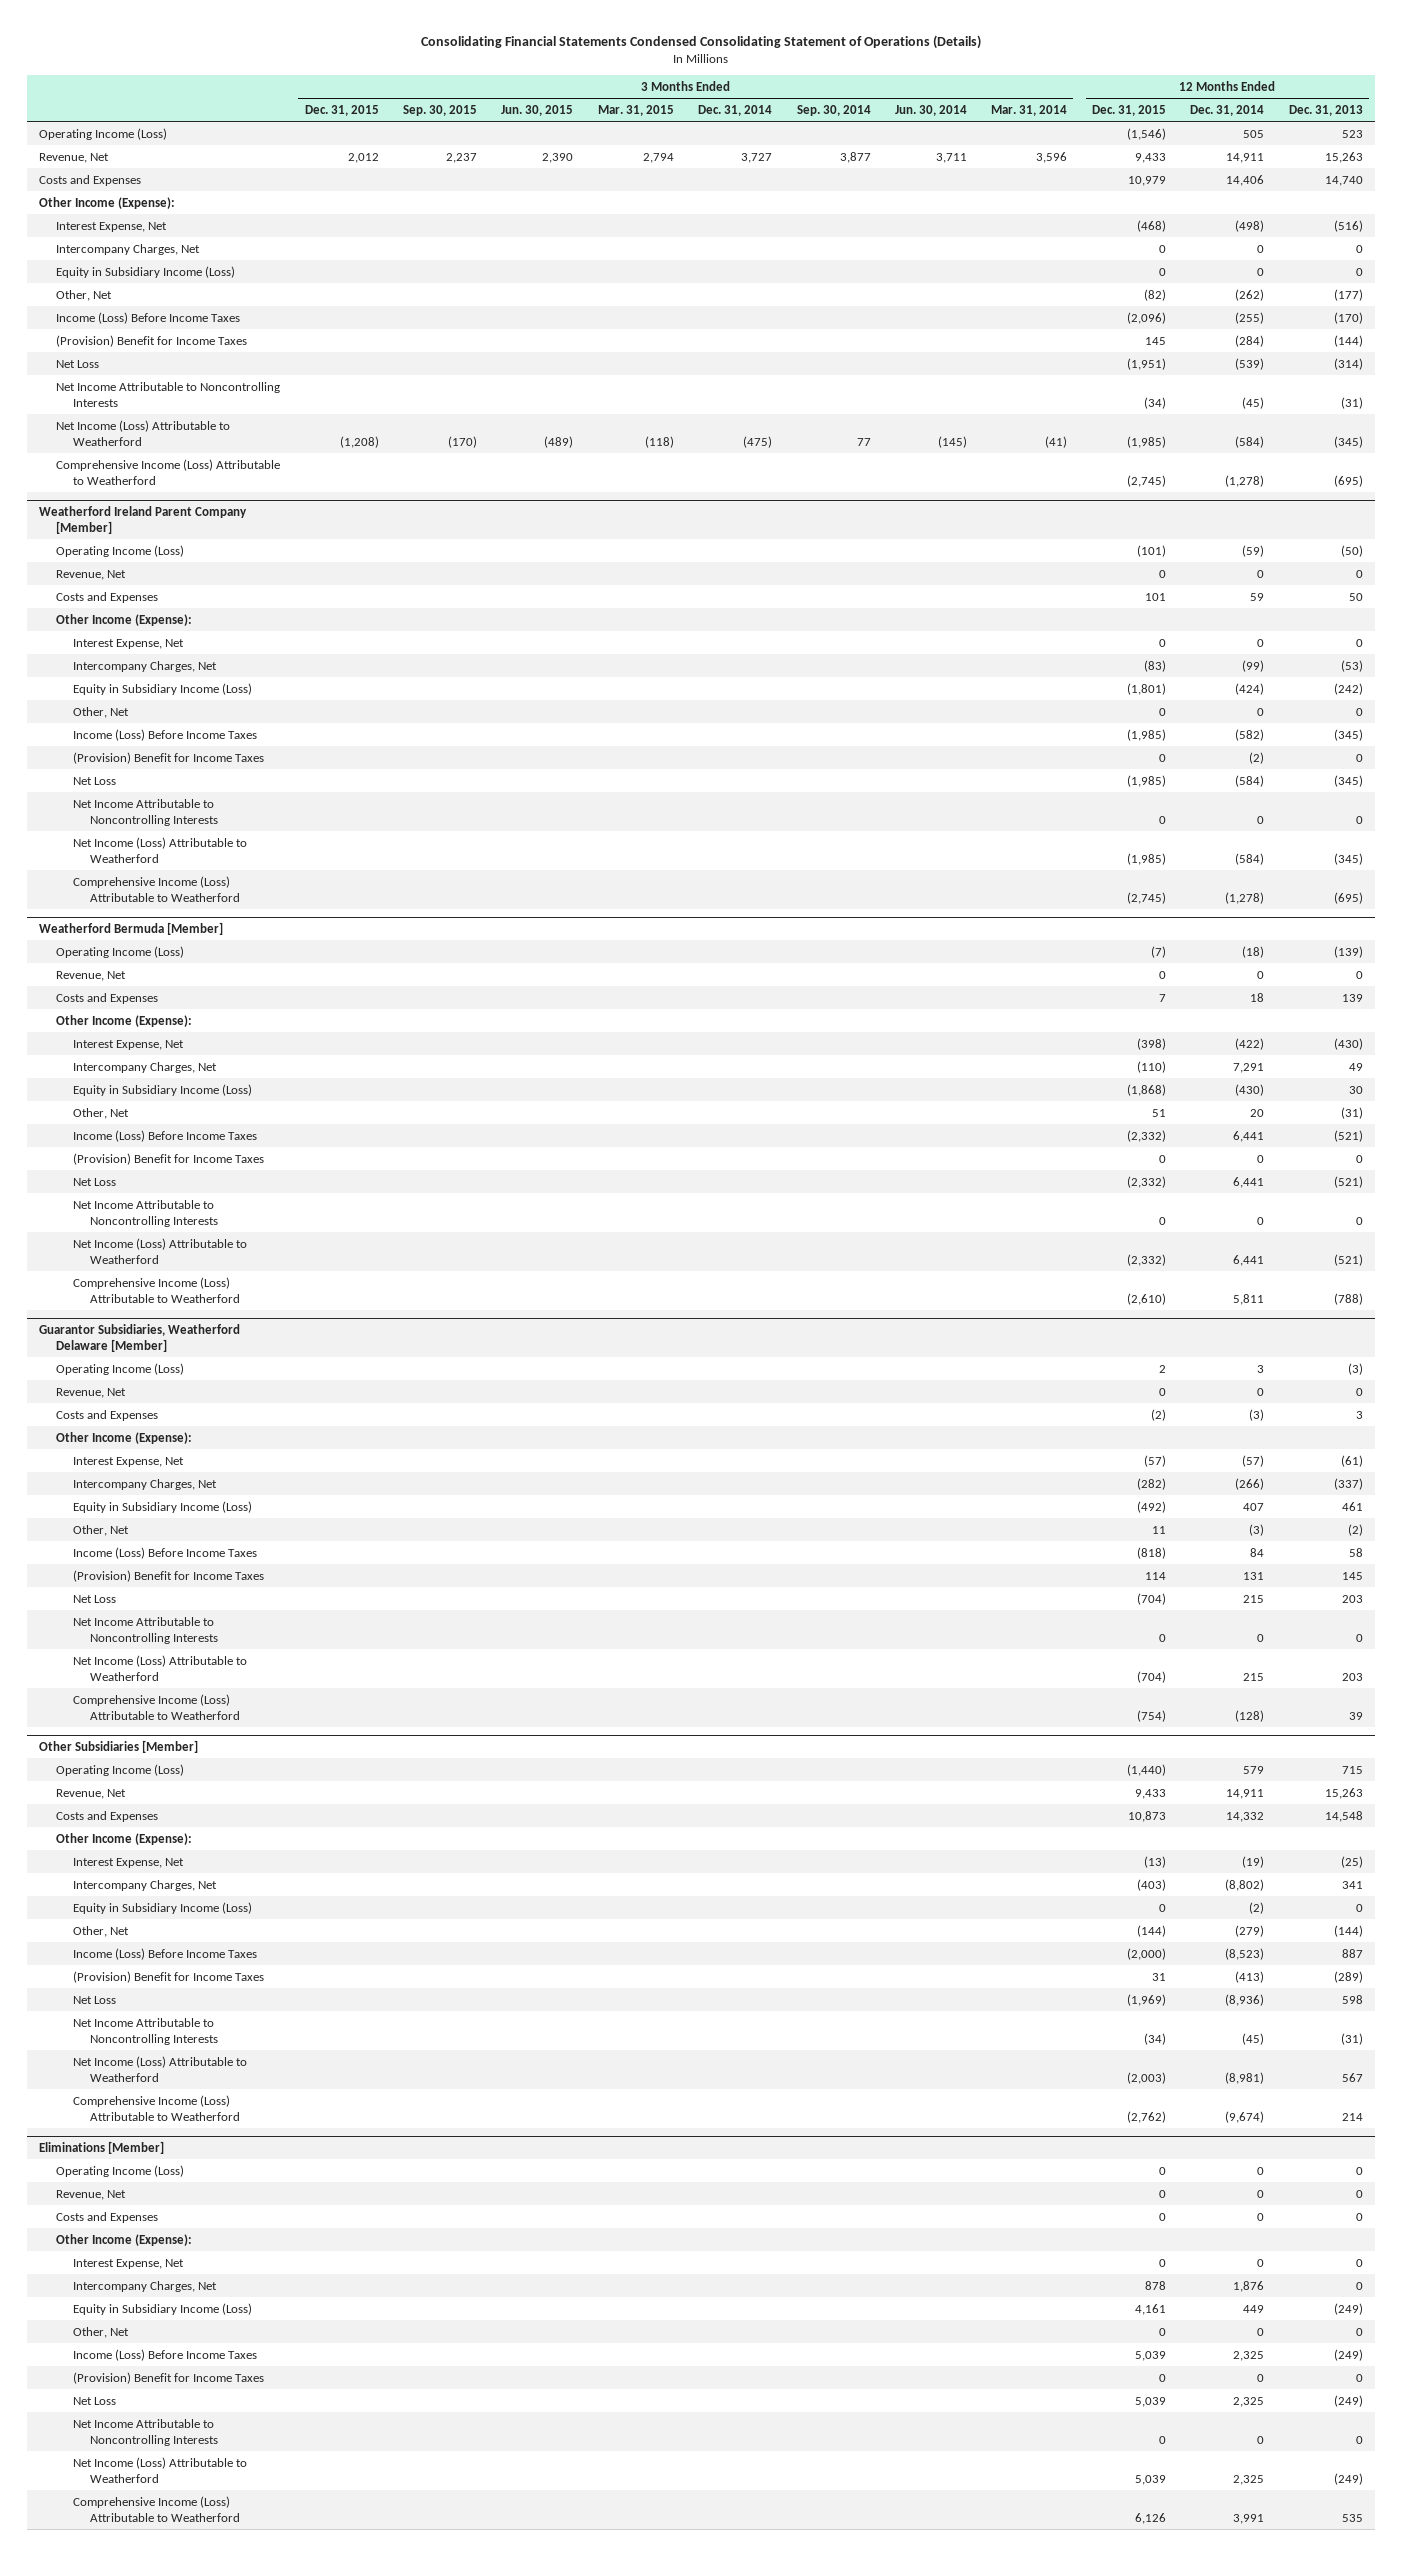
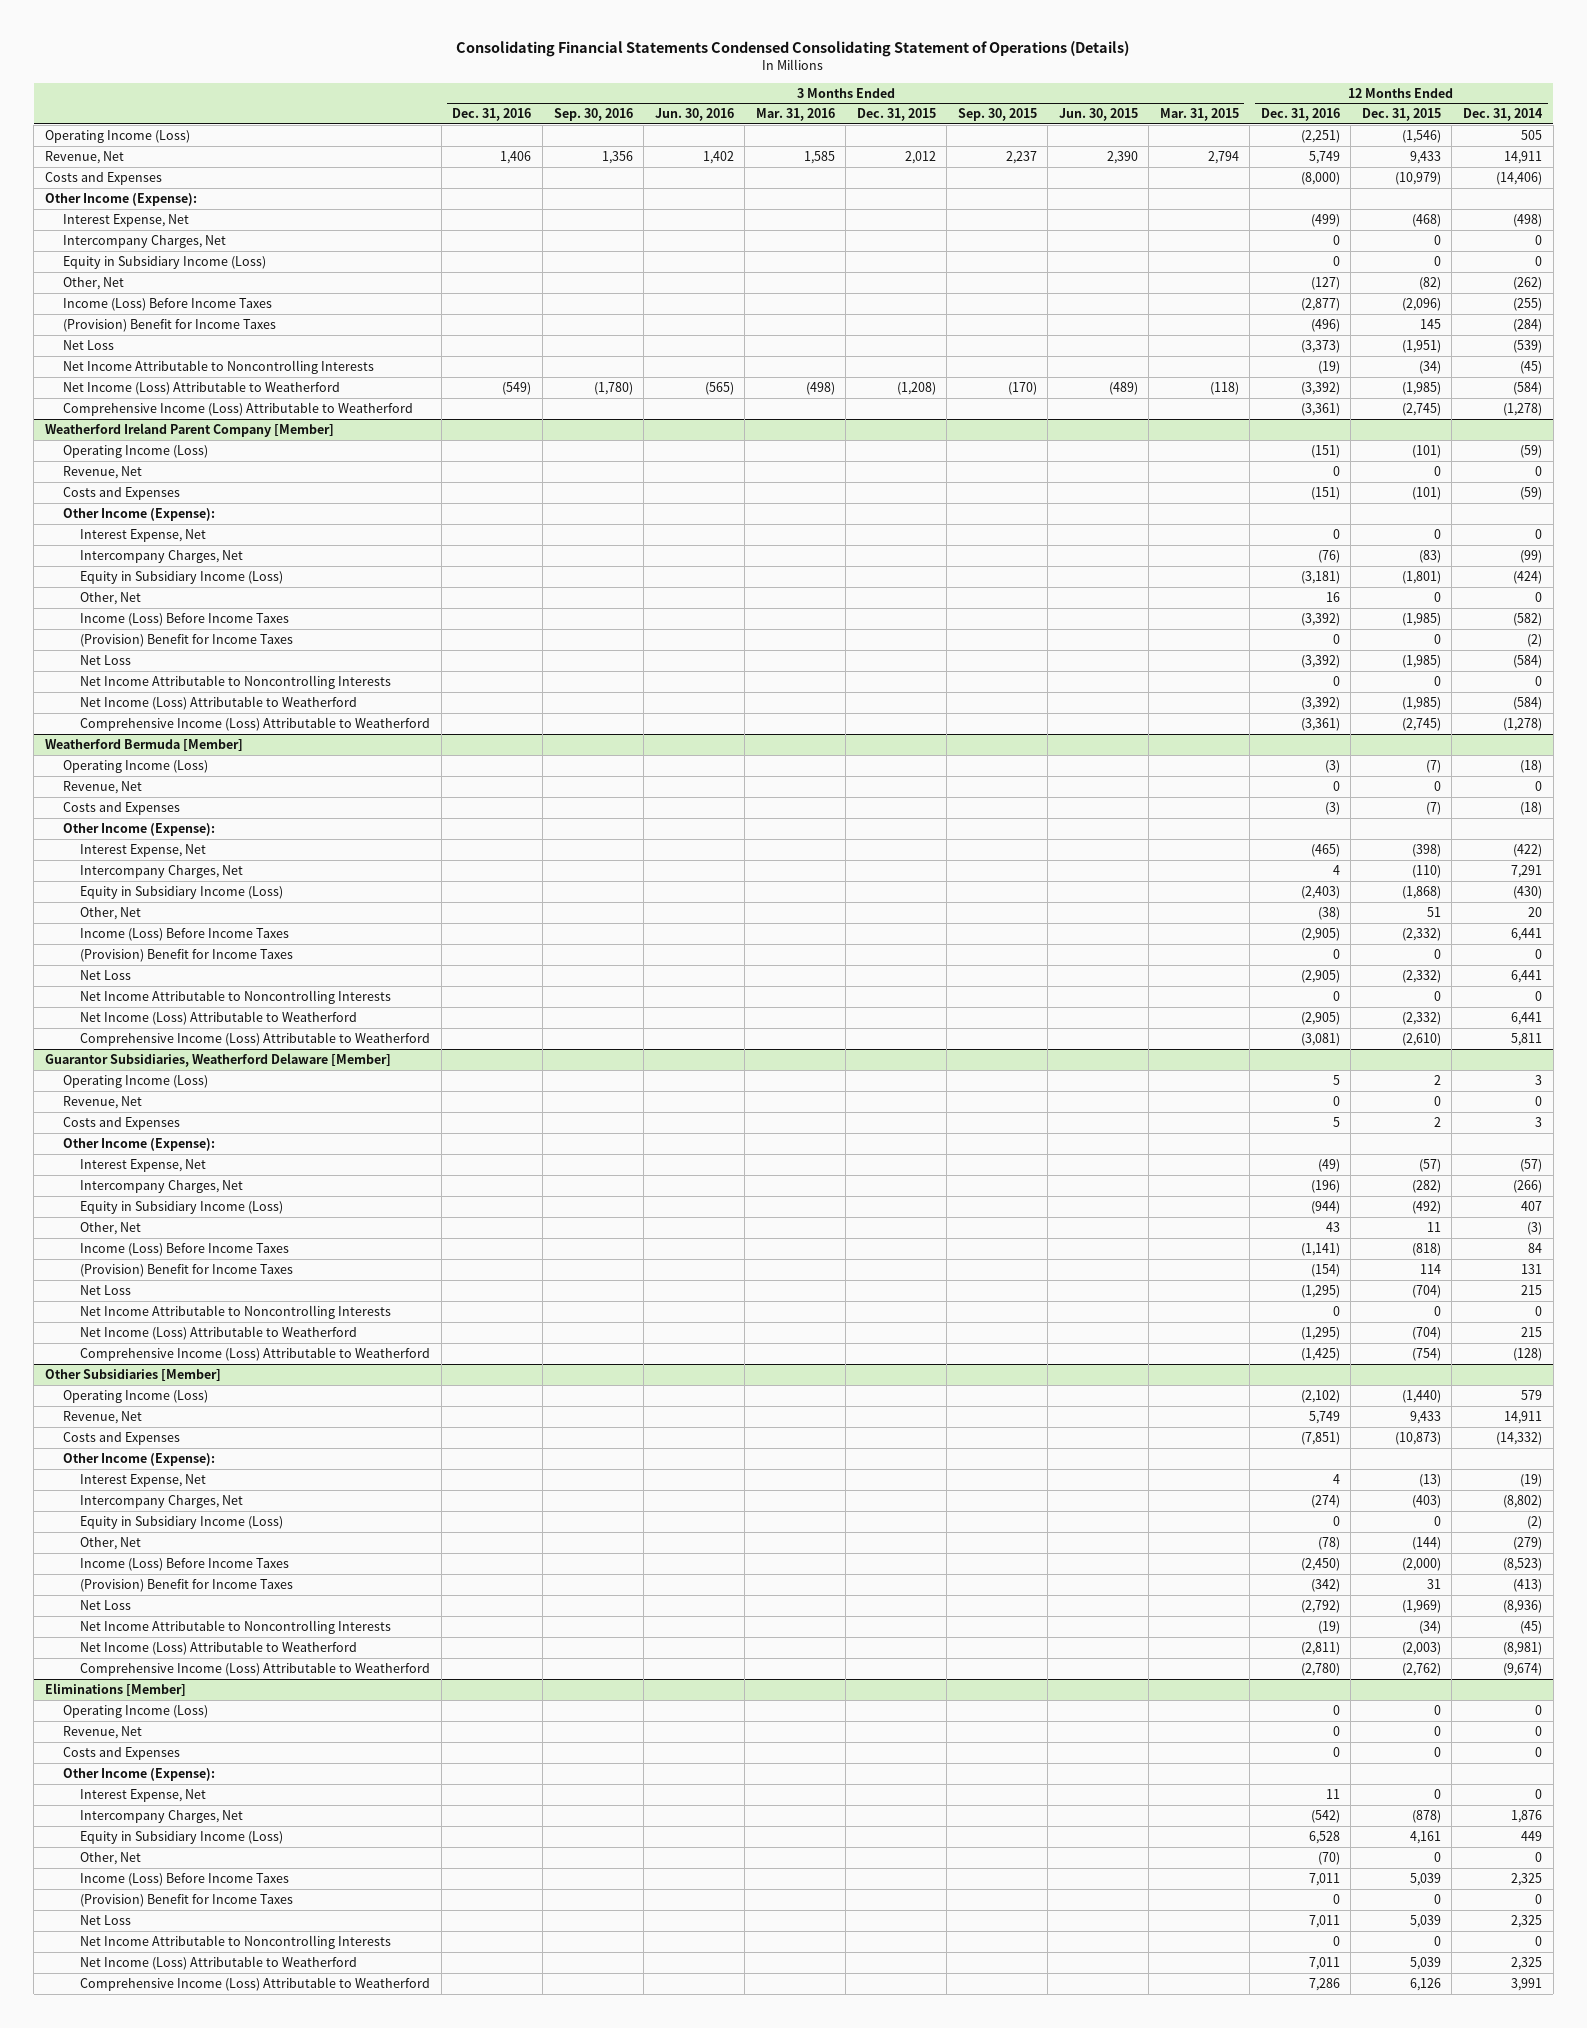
[698,104,773,116] Dec. 31, 2014 -> none
[796,104,871,116] Sep. 30, 2014 -> none
[894,104,967,116] Jun. 30, 2014 -> none
[991,104,1068,116] Mar. 31, 2014 -> none
[1288,104,1363,116] Dec. 31, 2013 -> none
none -> [452,108,532,122] Dec. 31, 2016
none -> [553,108,633,122] Sep. 30, 2016
none -> [654,108,734,122] Jun. 30, 2016
none -> [755,108,835,122] Mar. 31, 2016
none -> [1260,108,1340,122] Dec. 31, 2016
[1127,175,1166,186] 10,979 -> [1394,171,1441,185] (10,979)
[1226,174,1265,186] 14,406 -> [1496,171,1543,185] (14,406)
[1144,592,1166,601] 101 -> [1411,486,1441,500] (101)
[1250,592,1265,601] 59 -> [1520,486,1543,500] (59)
[1158,993,1166,1002] 7 -> [1425,801,1441,815] (7)
[1250,992,1265,1002] 18 -> [1520,801,1543,815] (18)
[1150,1408,1166,1421] (2) -> [1433,1116,1441,1127] 2
[1249,1408,1265,1421] (3) -> [1535,1116,1543,1127] 3
[1127,1810,1166,1822] 10,873 -> [1394,1431,1441,1445] (10,873)
[1226,1811,1265,1822] 14,332 -> [1496,1431,1543,1445] (14,332)
[1144,2280,1166,2290] 878 -> [1411,1809,1441,1823] (878)

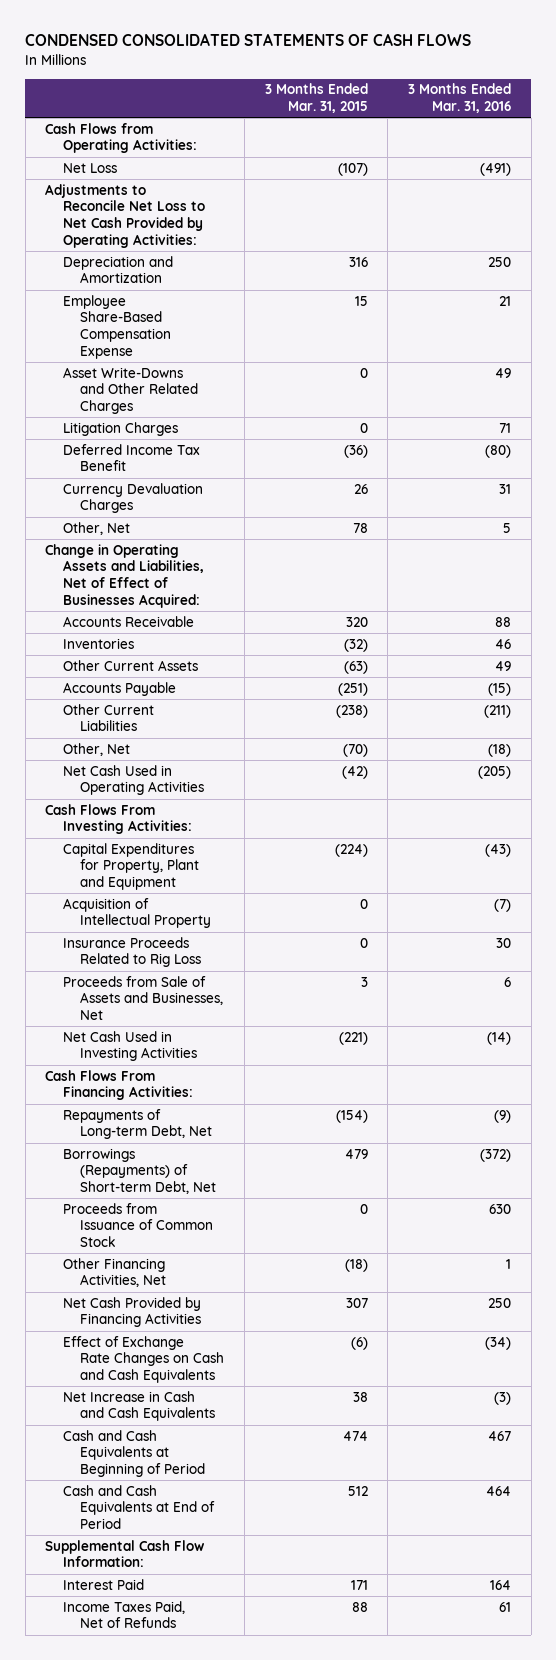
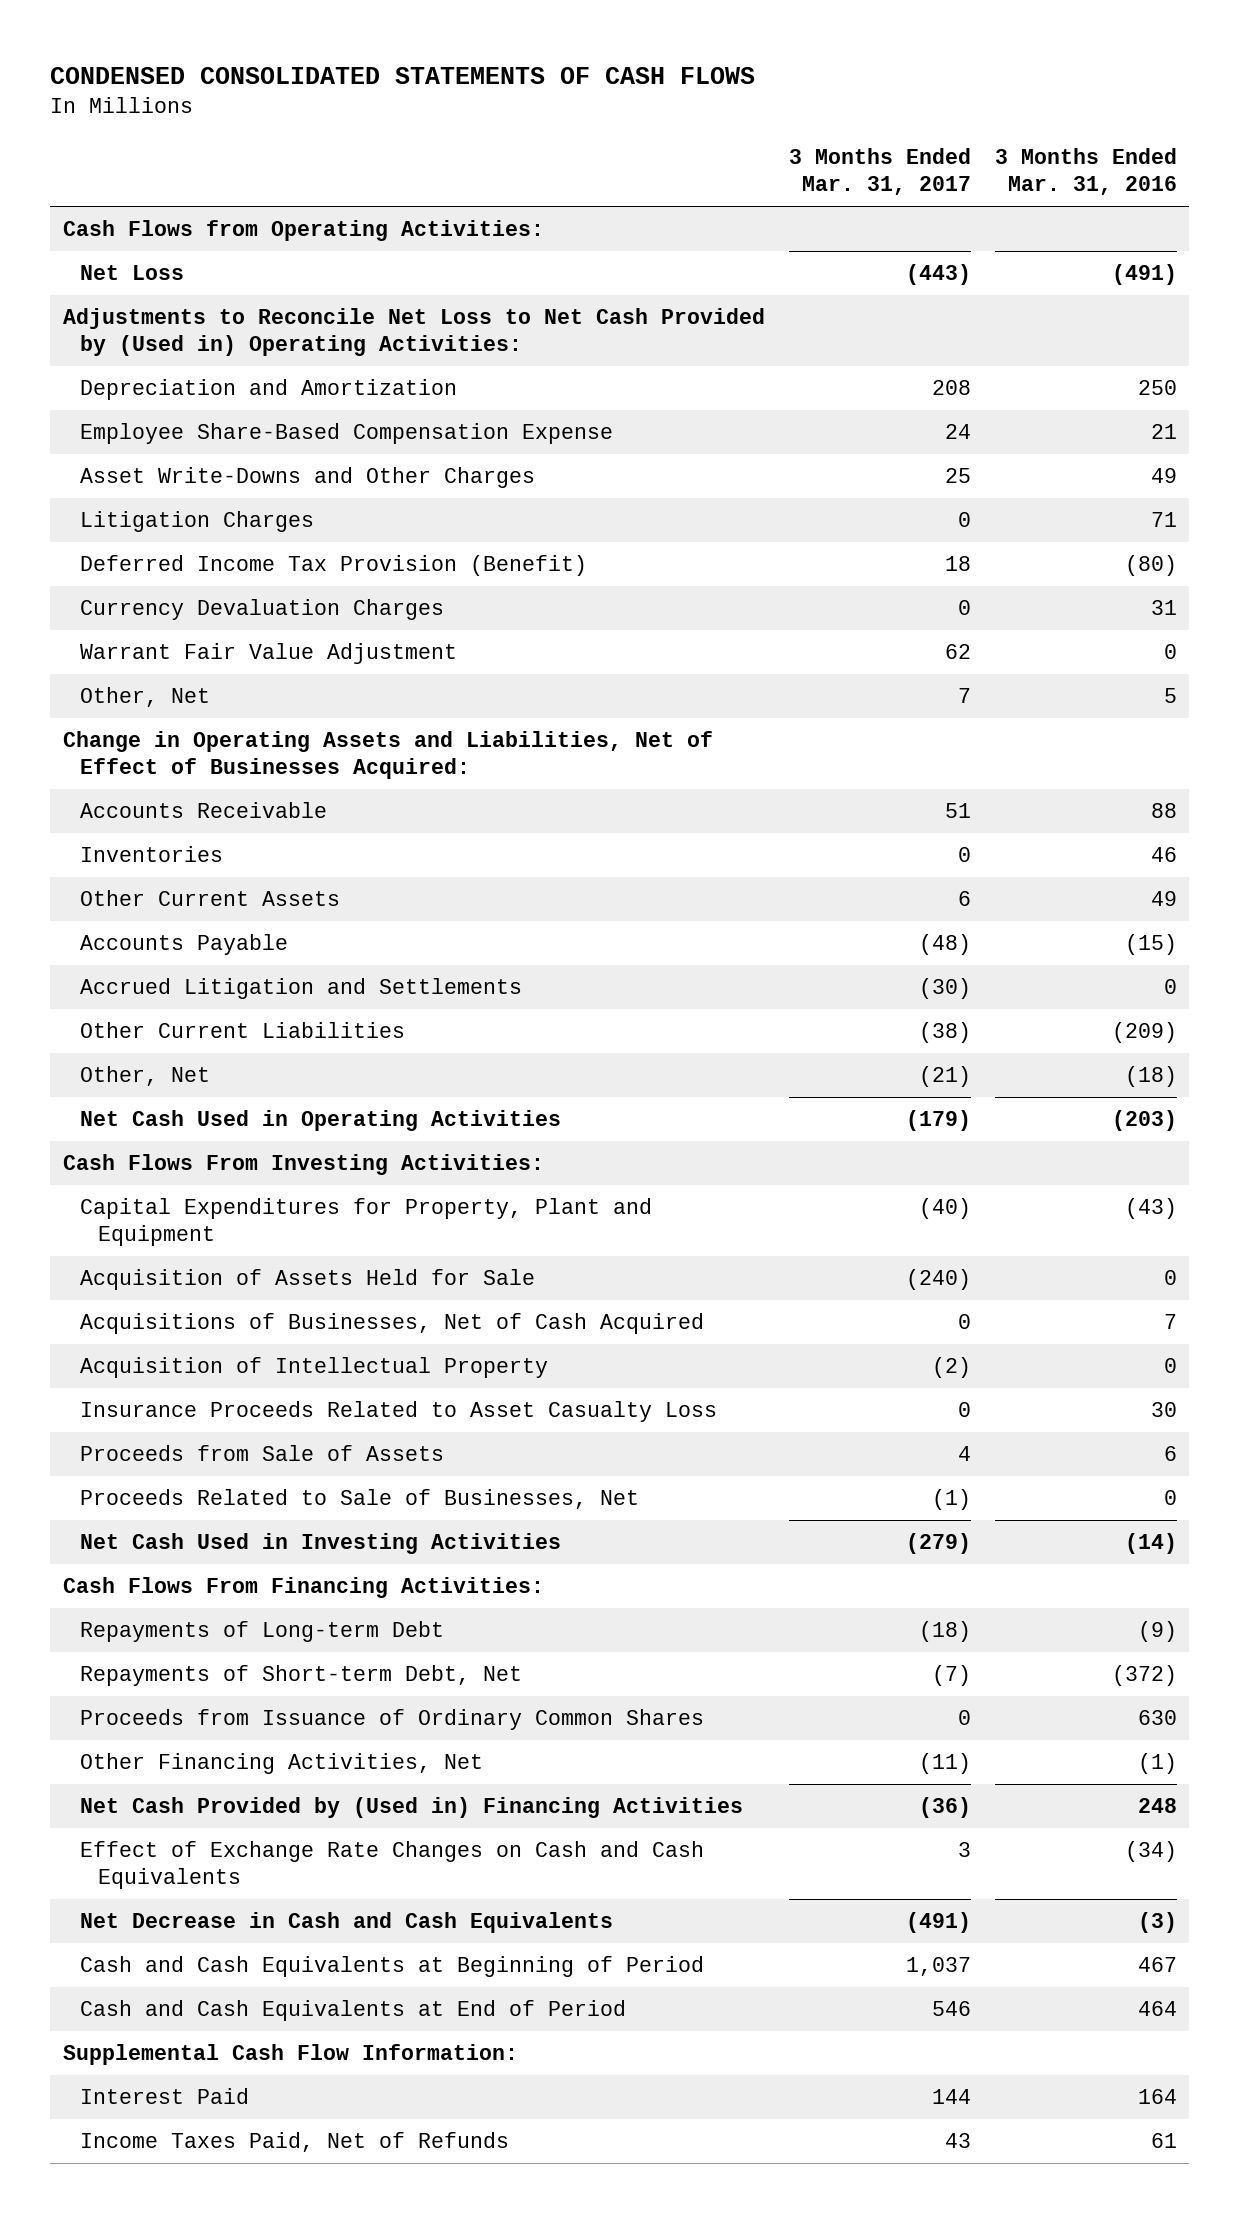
[264,83,368,113] 3 Months Ended Mar. 31, 2015 -> none
none -> [788,147,971,196] 3 Months Ended Mar. 31, 2017
[45,183,205,248] Adjustments to Reconcile Net Loss to Net Cash Provided by Operating Activities: -> [62,308,765,357] Adjustments to Reconcile Net Loss to Net Cash Provided by (Used in) Operating Activities:
[62,366,199,415] Asset Write-Downs and Other Related Charges -> [80,467,536,489] Asset Write-Downs and Other Charges
[62,443,200,472] Deferred Income Tax Benefit -> [80,555,588,577] Deferred Income Tax Provision (Benefit)
none -> [80,643,458,665] Warrant Fair Value Adjustment
none -> [80,978,523,1000] Accrued Litigation and Settlements
[484,704,512,718] (211) -> [1111,1022,1177,1044] (209)
[478,765,512,779] (205) -> [1111,1110,1177,1132] (203)
none -> [80,1269,536,1291] Acquisition of Assets Held for Sale
none -> [80,1313,705,1335] Acquisitions of Businesses, Net of Cash Acquired
[494,898,512,912] (7) -> [1163,1358,1177,1374] 0
[62,936,202,968] Insurance Proceeds Related to Rig Loss -> [80,1401,718,1423] Insurance Proceeds Related to Asset Casualty Loss
[62,975,224,1021] Proceeds from Sale of Assets and Businesses, Net -> [80,1445,445,1462] Proceeds from Sale of Assets
none -> [80,1489,640,1510] Proceeds Related to Sale of Businesses, Net
[62,1108,213,1140] Repayments of Long-term Debt, Net -> [80,1621,445,1643] Repayments of Long-term Debt
[62,1147,217,1195] Borrowings (Repayments) of Short-term Debt, Net -> [80,1665,523,1687] Repayments of Short-term Debt, Net
[62,1202,214,1248] Proceeds from Issuance of Common Stock -> [80,1709,705,1731] Proceeds from Issuance of Ordinary Common Shares
[506,1258,512,1269] 1 -> [1137,1753,1177,1775] (1)
[62,1296,202,1328] Net Cash Provided by Financing Activities -> [80,1797,744,1819] Net Cash Provided by (Used in) Financing Activities
[488,1297,512,1308] 250 -> [1137,1798,1177,1814] 248
[62,1390,216,1422] Net Increase in Cash and Cash Equivalents -> [80,1912,614,1934] Net Decrease in Cash and Cash Equivalents

